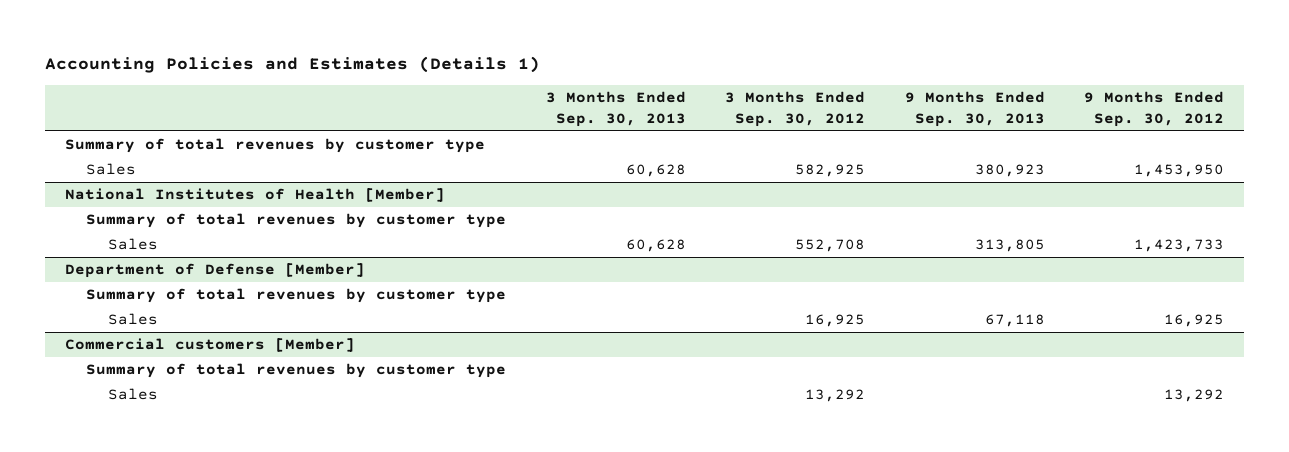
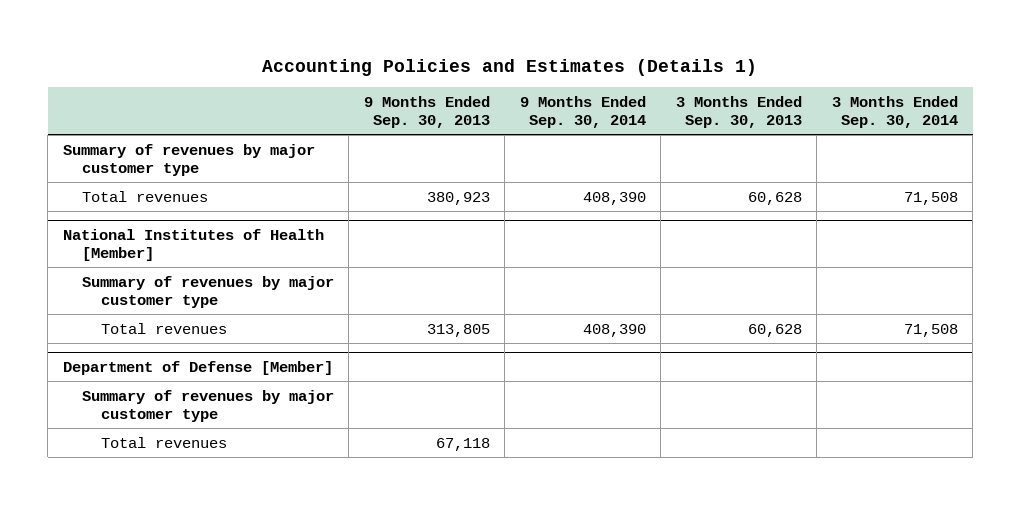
[725,91,866,127] 3 Months Ended Sep. 30, 2012 -> none
[1084,91,1225,127] 9 Months Ended Sep. 30, 2012 -> none
none -> [519,95,646,129] 9 Months Ended Sep. 30, 2014
none -> [831,95,958,129] 3 Months Ended Sep. 30, 2014
[64,138,485,154] Summary of total revenues by customer type -> [62,143,315,176] Summary of revenues by major customer type
[86,163,137,176] Sales -> [81,190,208,202] Total revenues
[86,213,507,229] Summary of total revenues by customer type -> [81,275,334,308] Summary of revenues by major customer type
[108,238,159,251] Sales -> [100,322,227,334] Total revenues
[64,338,355,353] Commercial customers [Member] -> none
[86,363,507,379] Summary of total revenues by customer type -> none
[108,388,159,401] Sales -> none
[86,288,507,304] Summary of total revenues by customer type -> [81,389,334,422] Summary of revenues by major customer type
[108,313,159,326] Sales -> [100,436,227,448] Total revenues

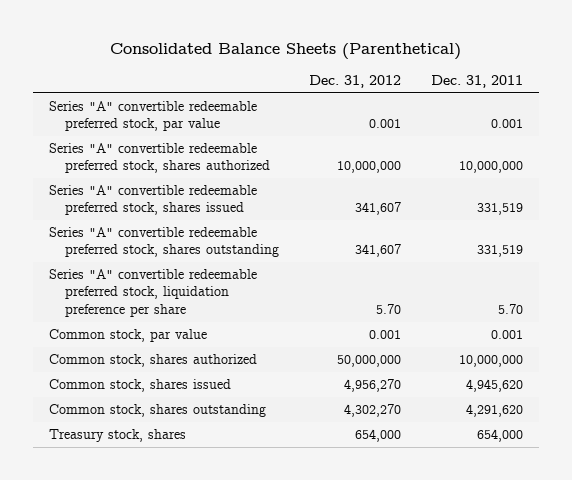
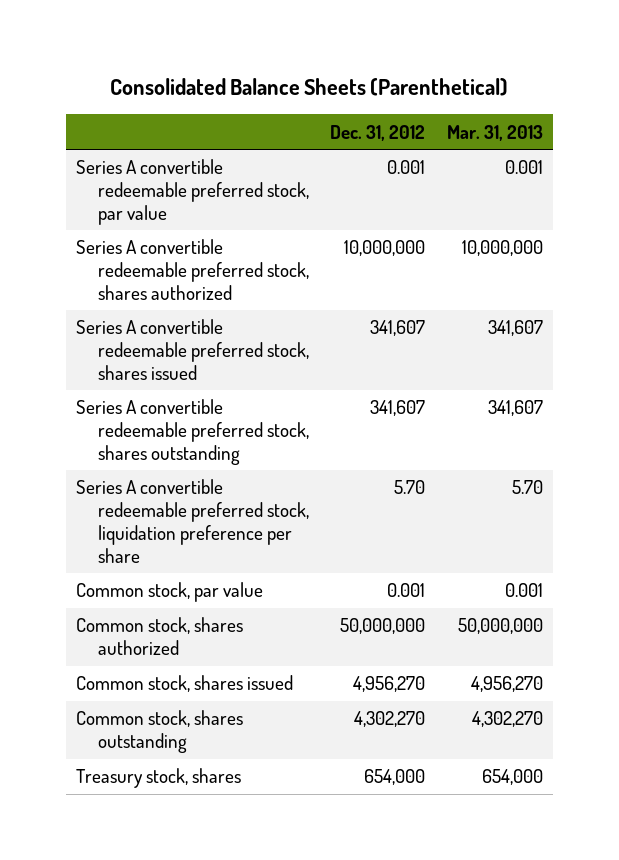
[431,75,524,89] Dec. 31, 2011 -> none
none -> [446,124,543,141] Mar. 31, 2013
[48,101,257,132] Series "A" convertible redeemable preferred stock, par value -> [76,159,309,225] Series A convertible redeemable preferred stock, par value
[48,143,270,174] Series "A" convertible redeemable preferred stock, shares authorized -> [76,239,309,300] Series A convertible redeemable preferred stock, shares authorized
[48,185,257,216] Series "A" convertible redeemable preferred stock, shares issued -> [76,319,309,380] Series A convertible redeemable preferred stock, shares issued
[48,227,279,258] Series "A" convertible redeemable preferred stock, shares outstanding -> [76,399,309,465] Series A convertible redeemable preferred stock, shares outstanding
[48,269,257,317] Series "A" convertible redeemable preferred stock, liquidation preference per share -> [76,479,309,563] Series A convertible redeemable preferred stock, liquidation preference per share

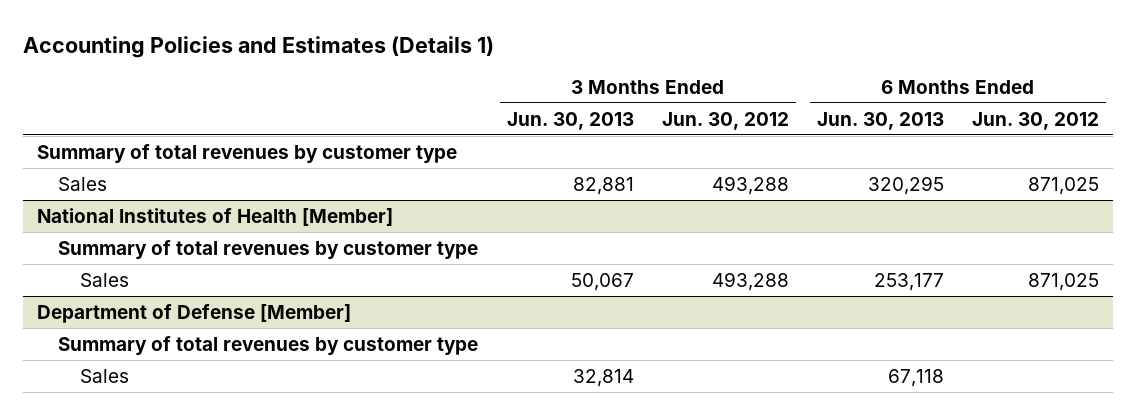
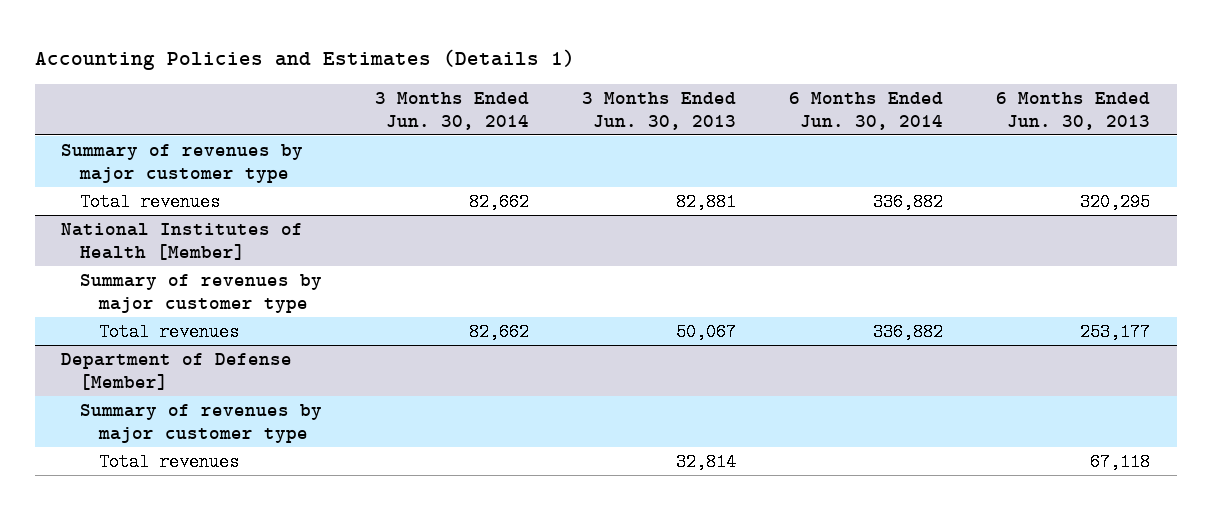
[661,111,789,130] Jun. 30, 2012 -> none
[971,111,1099,130] Jun. 30, 2012 -> none
none -> [375,91,530,130] 3 Months Ended Jun. 30, 2014
none -> [789,91,944,130] 6 Months Ended Jun. 30, 2014
[37,143,458,163] Summary of total revenues by customer type -> [61,143,304,183] Summary of revenues by major customer type
[58,176,108,191] Sales -> [80,192,221,211] Total revenues
[58,239,479,259] Summary of total revenues by customer type -> [80,273,323,313] Summary of revenues by major customer type
[79,272,129,287] Sales -> [99,322,240,341] Total revenues
[58,335,479,355] Summary of total revenues by customer type -> [80,403,323,443] Summary of revenues by major customer type
[79,368,129,383] Sales -> [99,452,240,471] Total revenues

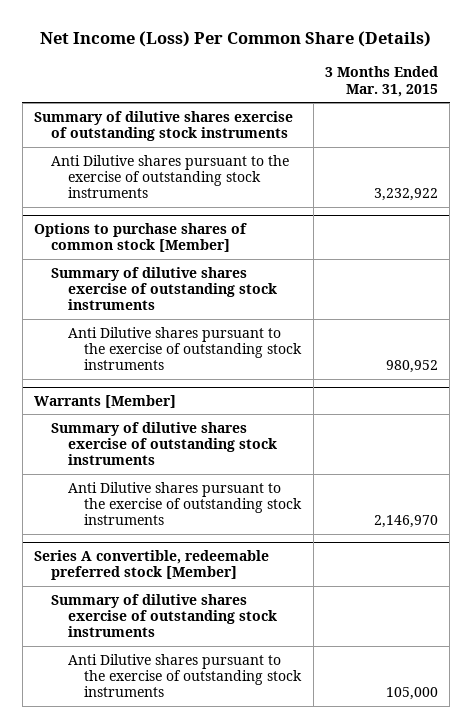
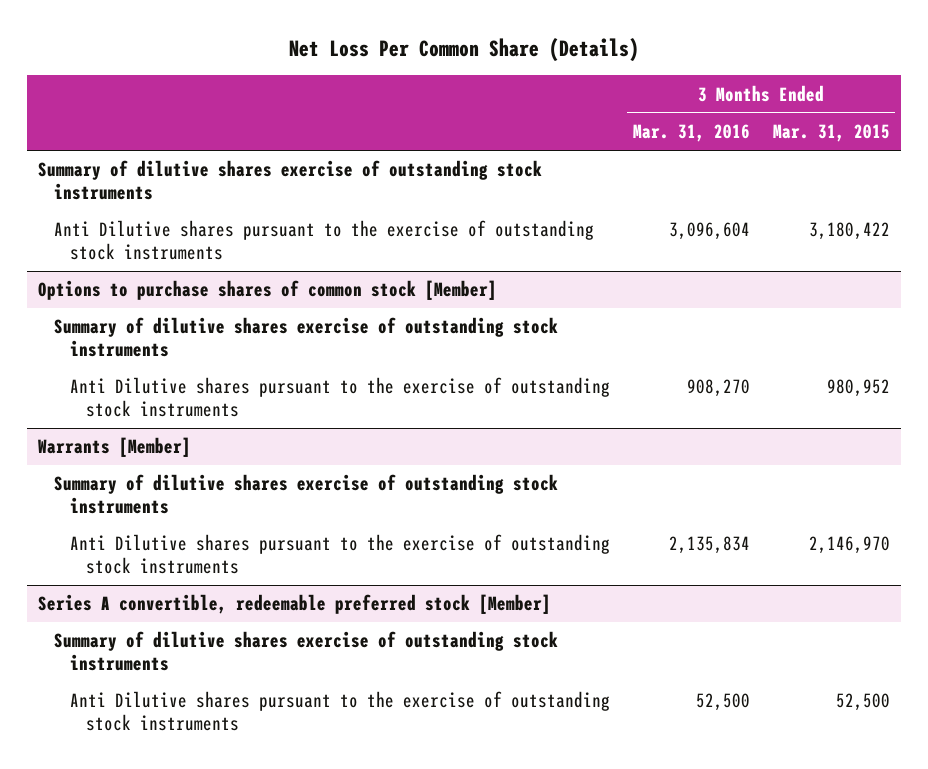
[40,31,432,48] Net Income (Loss) Per Common Share (Details) -> [289,38,640,63] Net Loss Per Common Share (Details)
none -> [632,124,750,143] Mar. 31, 2016
[373,188,438,202] 3,232,922 -> [808,222,890,241] 3,180,422
[385,687,438,701] 105,000 -> [835,693,890,712] 52,500

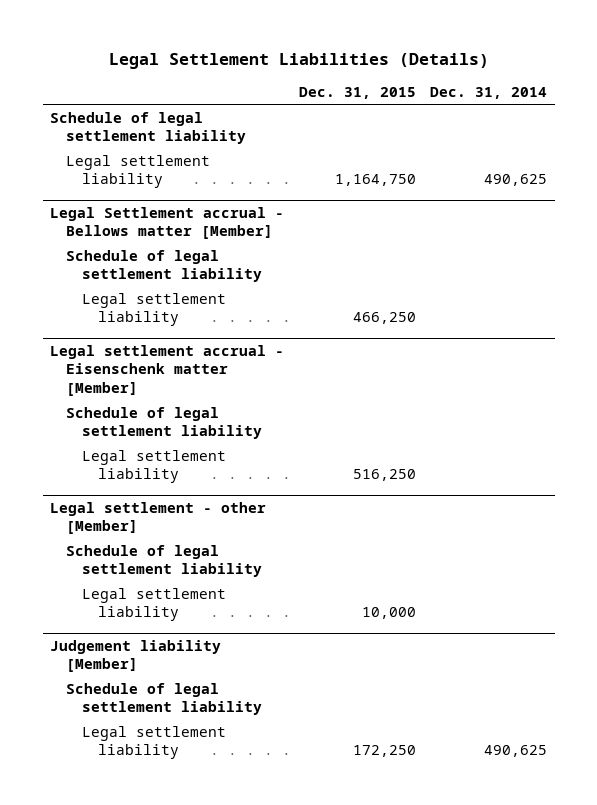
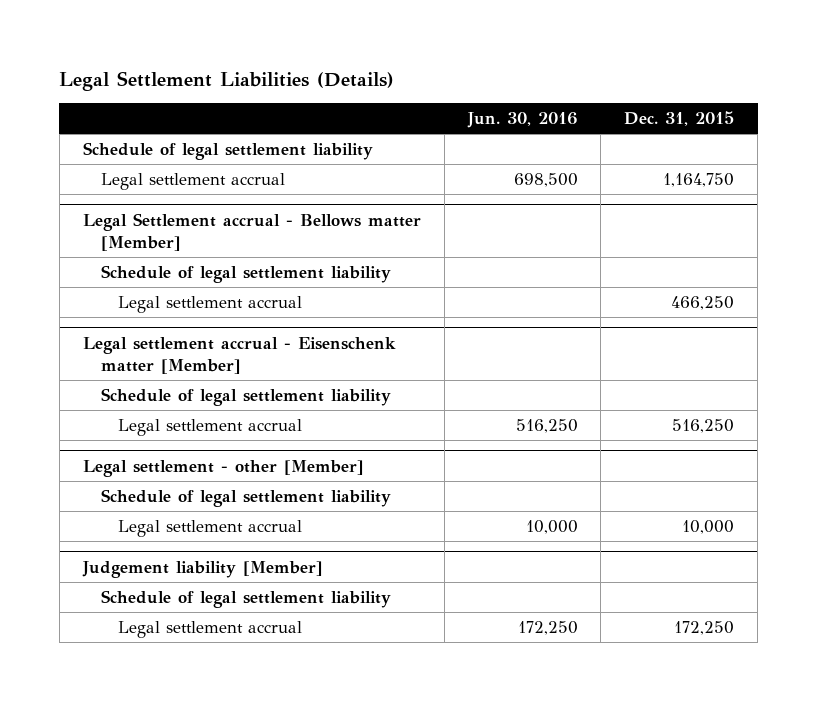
[430,87,548,100] Dec. 31, 2014 -> none
none -> [466,111,578,128] Jun. 30, 2016
[65,154,210,189] Legal settlement liability -> [100,173,285,191] Legal settlement accrual
[81,292,226,327] Legal settlement liability -> [118,296,303,314] Legal settlement accrual
[81,449,226,484] Legal settlement liability -> [118,419,303,437] Legal settlement accrual
[81,587,226,622] Legal settlement liability -> [118,520,303,538] Legal settlement accrual
[81,725,226,760] Legal settlement liability -> [118,621,303,639] Legal settlement accrual

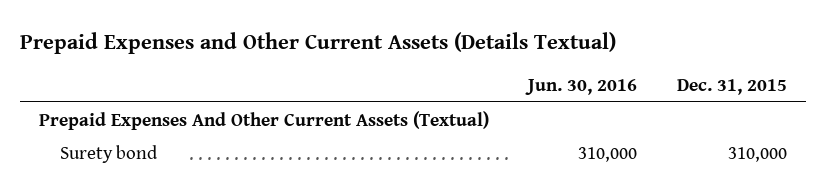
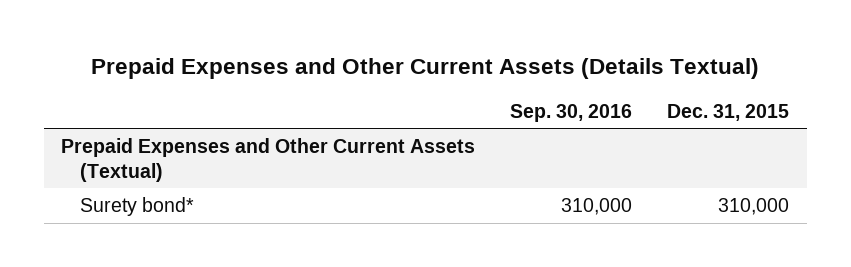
[525,79,638,96] Jun. 30, 2016 -> none
none -> [510,103,633,122] Sep. 30, 2016
[39,110,490,130] Prepaid Expenses And Other Current Assets (Textual) -> [61,138,476,182] Prepaid Expenses and Other Current Assets (Textual)
[59,144,158,163] Surety bond -> [80,197,195,217] Surety bond*

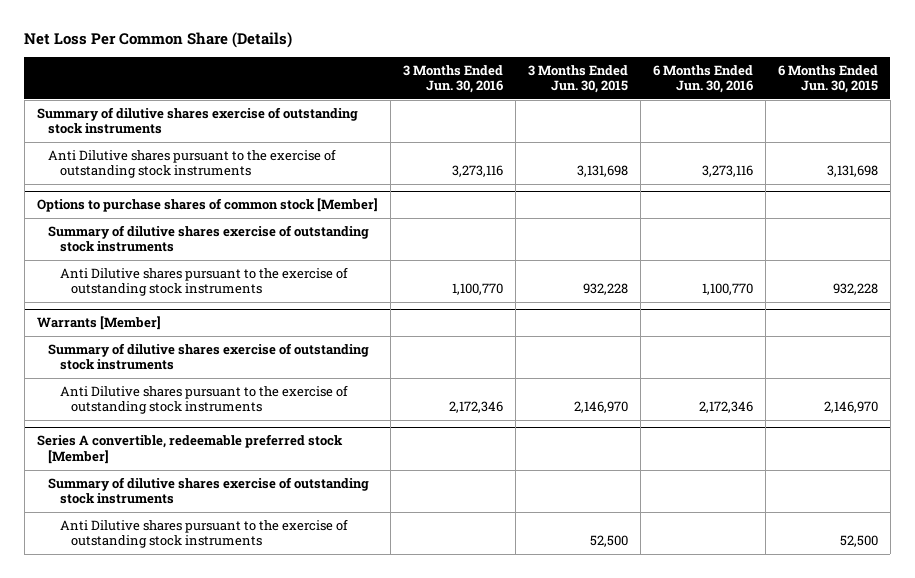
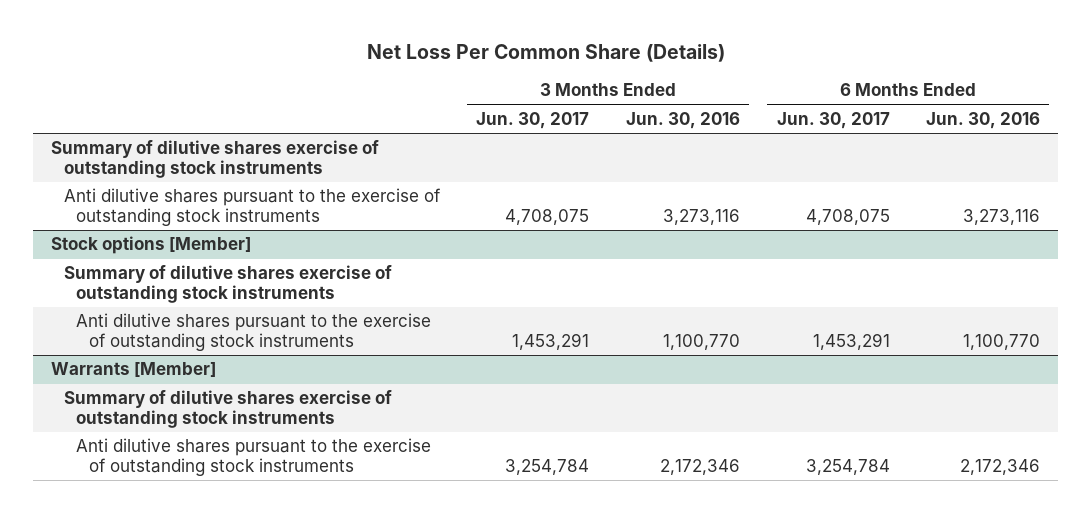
[527,64,628,94] 3 Months Ended Jun. 30, 2015 -> none
[777,64,878,94] 6 Months Ended Jun. 30, 2015 -> none
none -> [476,111,590,129] Jun. 30, 2017
none -> [776,111,890,129] Jun. 30, 2017
[48,148,337,179] Anti Dilutive shares pursuant to the exercise of outstanding stock instruments -> [63,188,441,227] Anti dilutive shares pursuant to the exercise of outstanding stock instruments
[36,198,378,213] Options to purchase shares of common stock [Member] -> [51,236,252,255] Stock options [Member]
[59,266,348,297] Anti Dilutive shares pursuant to the exercise of outstanding stock instruments -> [76,313,432,352] Anti dilutive shares pursuant to the exercise of outstanding stock instruments
[36,434,343,465] Series A convertible, redeemable preferred stock [Member] -> none
[48,476,370,505] Summary of dilutive shares exercise of outstanding stock instruments -> none
[59,518,348,549] Anti Dilutive shares pursuant to the exercise of outstanding stock instruments -> none
[59,384,348,415] Anti Dilutive shares pursuant to the exercise of outstanding stock instruments -> [76,438,432,477] Anti dilutive shares pursuant to the exercise of outstanding stock instruments

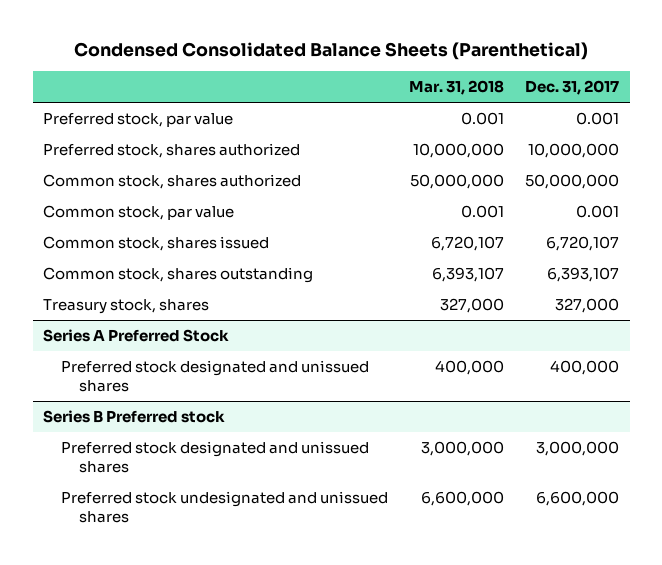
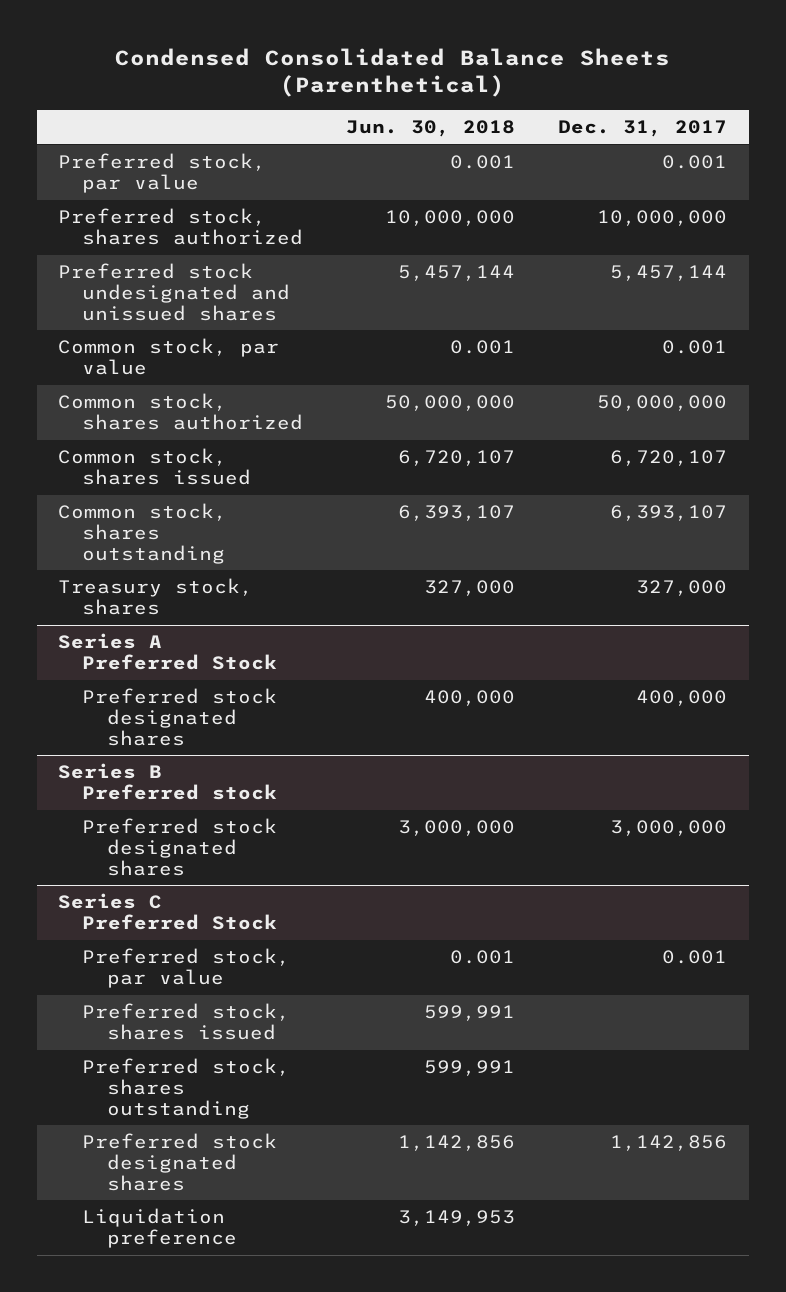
[409,80,505,96] Mar. 31, 2018 -> none
none -> [346,120,516,138] Jun. 30, 2018
none -> [58,263,291,321] Preferred stock undesignated and unissued shares
[43,173,302,189] Common stock, shares authorized -> [58,393,304,431] Common stock, shares authorized
[61,359,370,392] Preferred stock designated and unissued shares -> [82,688,278,746] Preferred stock designated shares
[61,490,389,523] Preferred stock undesignated and unissued shares -> none
[61,440,370,473] Preferred stock designated and unissued shares -> [82,818,278,876] Preferred stock designated shares
none -> [58,893,278,931] Series C Preferred Stock
none -> [82,948,291,989] Preferred stock, par value
none -> [82,1003,291,1041] Preferred stock, shares issued
none -> [82,1058,291,1119] Preferred stock, shares outstanding
none -> [82,1133,278,1191] Preferred stock designated shares
none -> [82,1208,237,1249] Liquidation preference

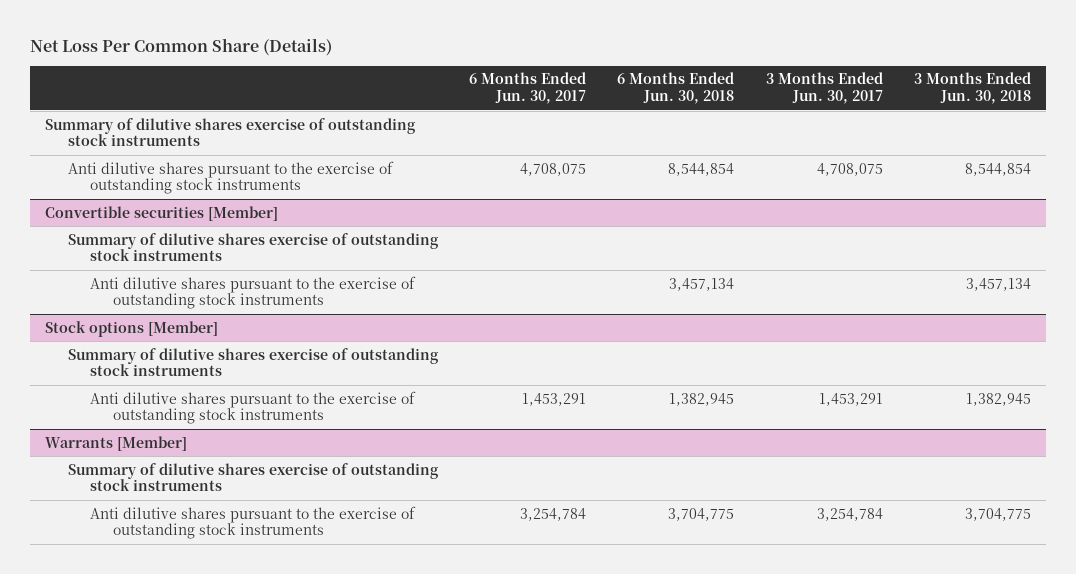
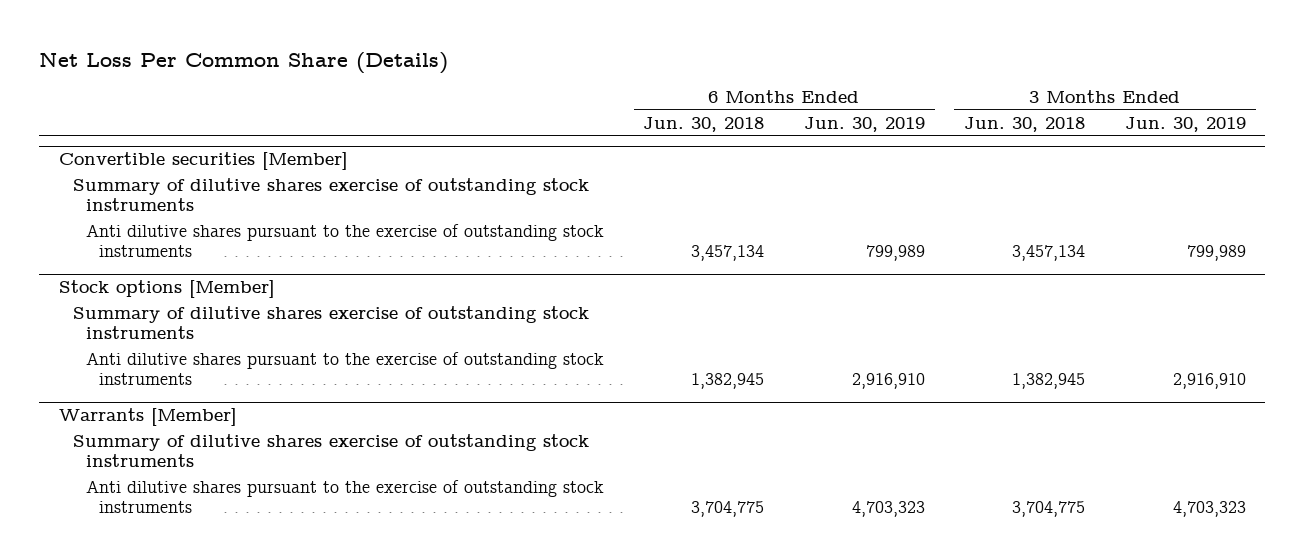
[469,72,587,105] 6 Months Ended Jun. 30, 2017 -> none
[765,72,883,105] 3 Months Ended Jun. 30, 2017 -> none
none -> [803,116,925,132] Jun. 30, 2019
none -> [1124,116,1246,132] Jun. 30, 2019
[45,117,417,147] Summary of dilutive shares exercise of outstanding stock instruments -> none
[67,160,394,195] Anti dilutive shares pursuant to the exercise of outstanding stock instruments -> none

